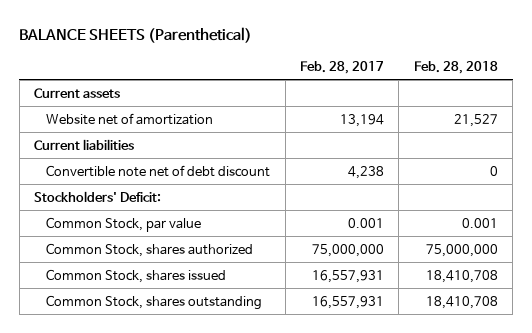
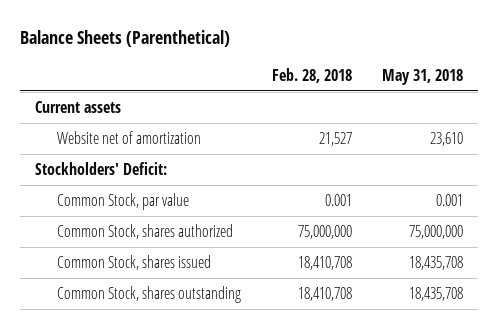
[19,26,253,43] BALANCE SHEETS (Parenthetical) -> [20,30,231,48] Balance Sheets (Parenthetical)
[300,60,385,74] Feb. 28, 2017 -> none
none -> [381,68,463,85] May 31, 2018
[34,138,135,150] Current liabilities -> none
[46,164,271,177] Convertible note net of debt discount -> none

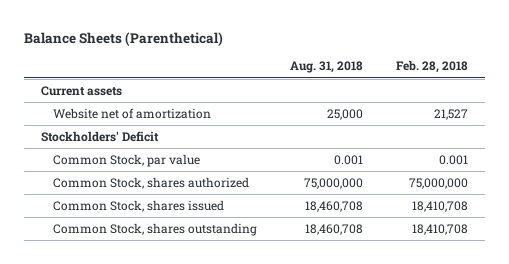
[381,68,463,85] May 31, 2018 -> none
none -> [290,61,364,74] Aug. 31, 2018
[35,161,168,175] Stockholders' Deficit: -> [40,130,159,142] Stockholders' Deficit

